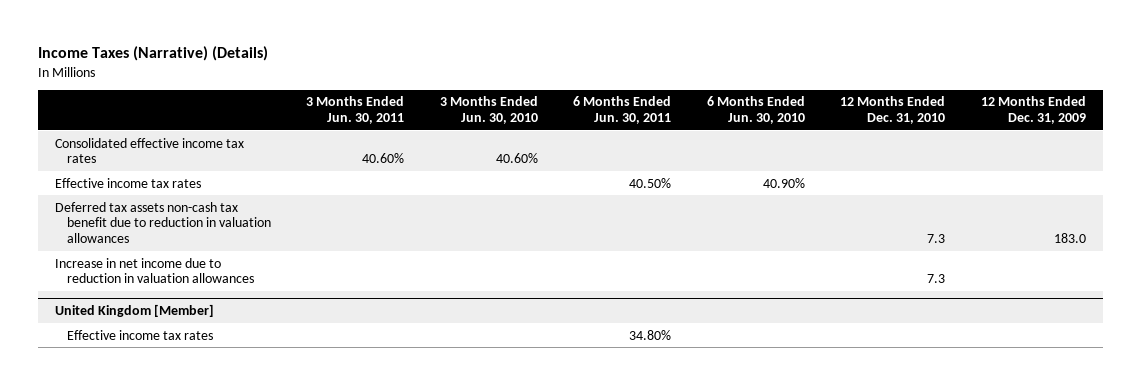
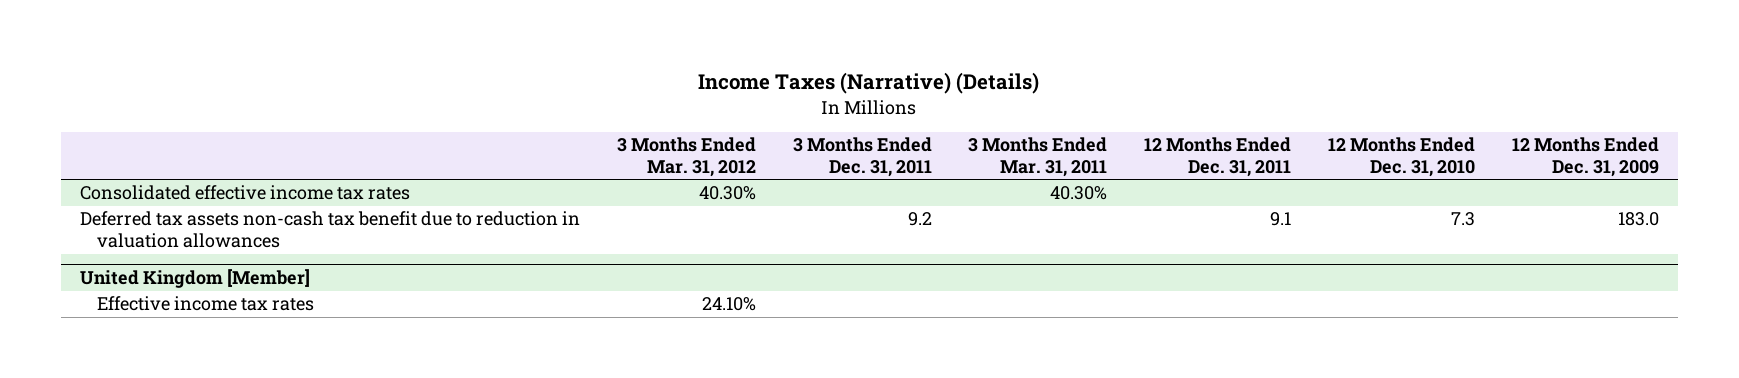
[306,96,405,125] 3 Months Ended Jun. 30, 2011 -> none
[439,96,538,125] 3 Months Ended Jun. 30, 2010 -> none
[573,96,672,125] 6 Months Ended Jun. 30, 2011 -> none
[706,96,805,125] 6 Months Ended Jun. 30, 2010 -> none
none -> [616,137,756,177] 3 Months Ended Mar. 31, 2012
none -> [792,137,932,177] 3 Months Ended Dec. 31, 2011
none -> [968,137,1108,177] 3 Months Ended Mar. 31, 2011
none -> [1144,137,1292,177] 12 Months Ended Dec. 31, 2011
[55,177,202,188] Effective income tax rates -> none
[55,257,255,284] Increase in net income due to reduction in valuation allowances -> none

